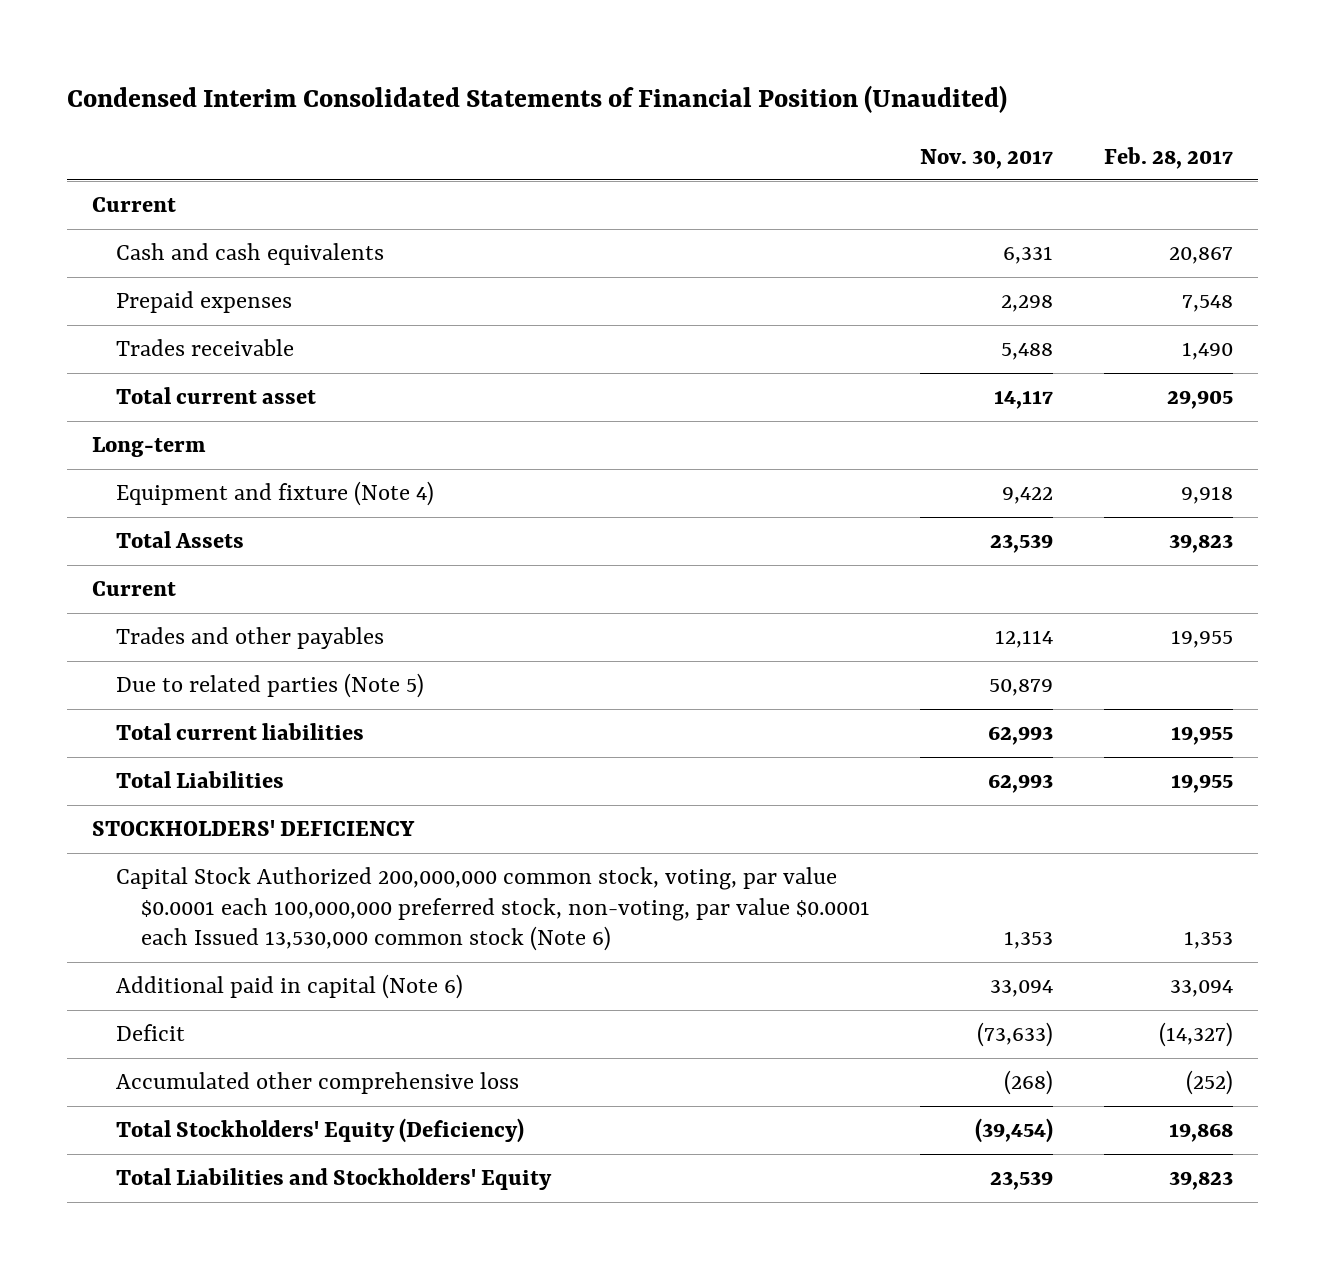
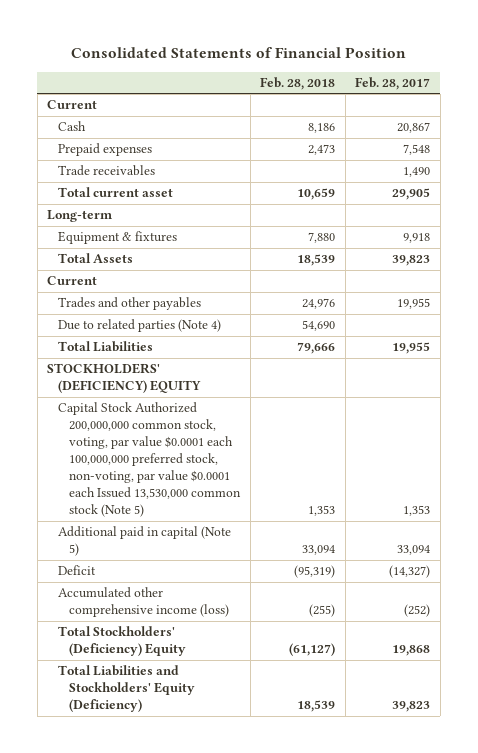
[66,84,1007,113] Condensed Interim Consolidated Statements of Financial Position (Unaudited) -> [70,47,406,59] Consolidated Statements of Financial Position
[920,148,1054,169] Nov. 30, 2017 -> none
none -> [260,76,336,90] Feb. 28, 2018
[116,243,385,266] Cash and cash equivalents -> [58,121,87,132] Cash
[116,339,295,357] Trades receivable -> [58,165,156,177] Trade receivables
[116,481,435,507] Equipment and fixture (Note 4) -> [58,231,178,245] Equipment & fixtures
[116,723,365,741] Total current liabilities -> none
[116,673,425,699] Due to related parties (Note 5) -> [58,319,222,333] Due to related parties (Note 4)
[91,820,415,837] STOCKHOLDERS' DEFICIENCY -> [47,363,202,394] STOCKHOLDERS' (DEFICIENCY) EQUITY
[116,867,871,952] Capital Stock Authorized 200,000,000 common stock, voting, par value $0.0001 each 100,000,000 preferred stock, non-voting, par value $0.0001 each Issued 13,530,000 common stock (Note 6) -> [58,402,242,518] Capital Stock Authorized 200,000,000 common stock, voting, par value $0.0001 each 100,000,000 preferred stock, non-voting, par value $0.0001 each Issued 13,530,000 common stock (Note 5)
[116,974,464,1000] Additional paid in capital (Note 6) -> [58,526,232,557] Additional paid in capital (Note 5)
[116,1072,520,1095] Accumulated other comprehensive loss -> [58,587,230,618] Accumulated other comprehensive income (loss)
[116,1118,525,1144] Total Stockholders' Equity (Deficiency) -> [58,626,187,657] Total Stockholders' (Deficiency) Equity
[116,1168,553,1191] Total Liabilities and Stockholders' Equity -> [58,665,196,713] Total Liabilities and Stockholders' Equity (Deficiency)

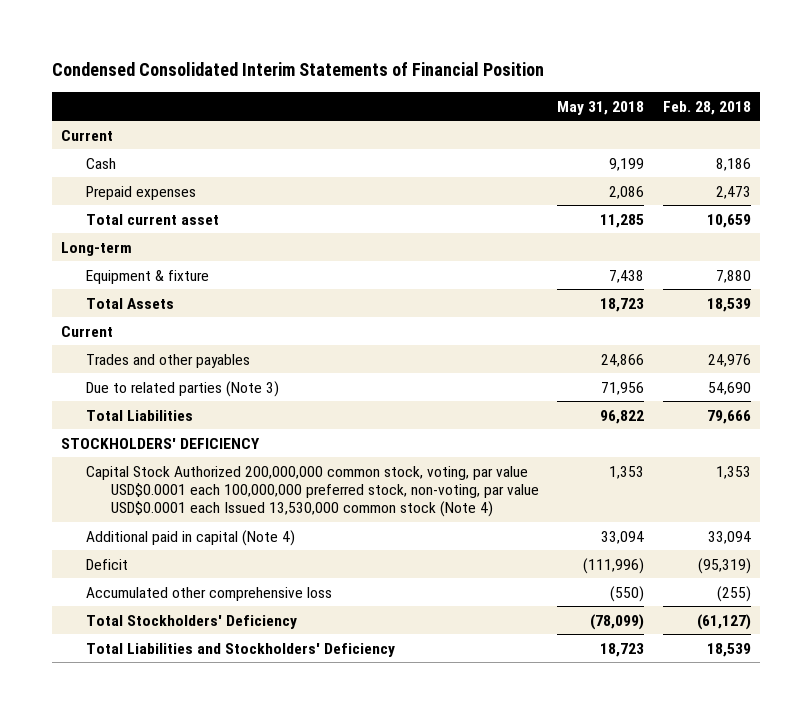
[70,47,406,59] Consolidated Statements of Financial Position -> [51,62,544,77] Condensed Consolidated Interim Statements of Financial Position
[355,76,431,90] Feb. 28, 2017 -> none
none -> [557,100,645,115] May 31, 2018
[58,165,156,177] Trade receivables -> none
[58,231,178,245] Equipment & fixtures -> [86,269,210,284] Equipment & fixture
[58,319,222,333] Due to related parties (Note 4) -> [86,380,280,397] Due to related parties (Note 3)
[47,363,202,394] STOCKHOLDERS' (DEFICIENCY) EQUITY -> [61,437,261,449] STOCKHOLDERS' DEFICIENCY
[58,402,242,518] Capital Stock Authorized 200,000,000 common stock, voting, par value $0.0001 each 100,000,000 preferred stock, non-voting, par value $0.0001 each Issued 13,530,000 common stock (Note 5) -> [86,465,540,518] Capital Stock Authorized 200,000,000 common stock, voting, par value USD$0.0001 each 100,000,000 preferred stock, non-voting, par value USD$0.0001 each Issued 13,530,000 common stock (Note 4)
[58,526,232,557] Additional paid in capital (Note 5) -> [86,529,296,546] Additional paid in capital (Note 4)
[58,587,230,618] Accumulated other comprehensive income (loss) -> [86,586,333,601] Accumulated other comprehensive loss
[58,626,187,657] Total Stockholders' (Deficiency) Equity -> [86,614,298,629] Total Stockholders' Deficiency
[58,665,196,713] Total Liabilities and Stockholders' Equity (Deficiency) -> [86,642,396,657] Total Liabilities and Stockholders' Deficiency

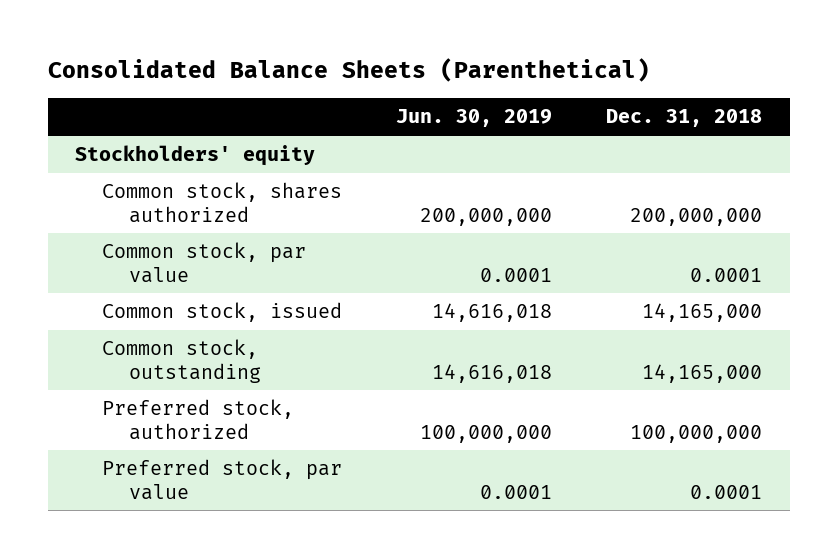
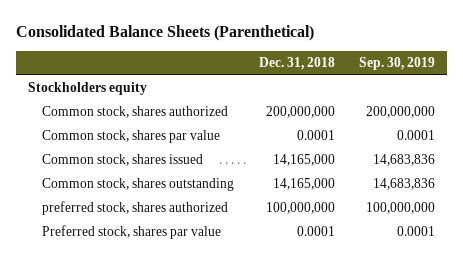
[396,109,553,128] Jun. 30, 2019 -> none
none -> [358,57,435,71] Sep. 30, 2019
[75,145,316,167] Stockholders' equity -> [28,82,148,96] Stockholders equity
[102,242,307,283] Common stock, par value -> [42,130,221,144] Common stock, shares par value
[102,302,343,323] Common stock, issued -> [42,154,204,167] Common stock, shares issued
[102,339,262,383] Common stock, outstanding -> [42,178,235,192] Common stock, shares outstanding
[102,399,295,440] Preferred stock, authorized -> [42,201,229,216] preferred stock, shares authorized
[102,459,343,500] Preferred stock, par value -> [42,225,222,240] Preferred stock, shares par value

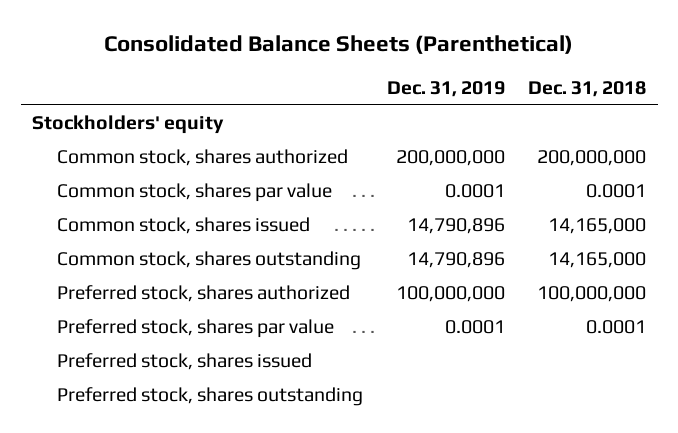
[358,57,435,71] Sep. 30, 2019 -> none
none -> [386,81,505,98] Dec. 31, 2019
[28,82,148,96] Stockholders equity -> [32,115,225,135] Stockholders' equity
[42,201,229,216] preferred stock, shares authorized -> [57,285,351,303] Preferred stock, shares authorized
none -> [57,353,313,371] Preferred stock, shares issued
none -> [57,387,364,407] Preferred stock, shares outstanding

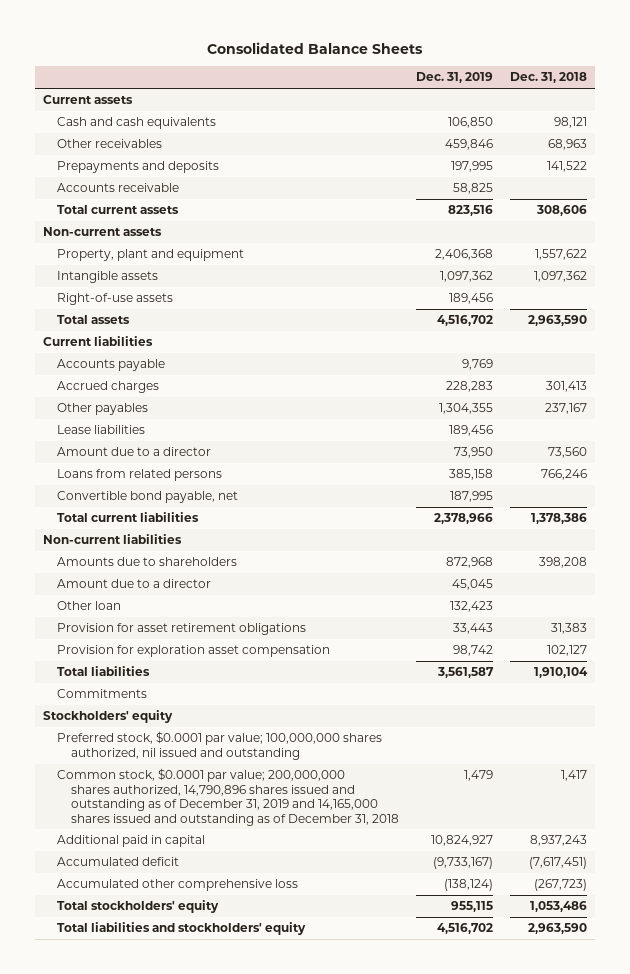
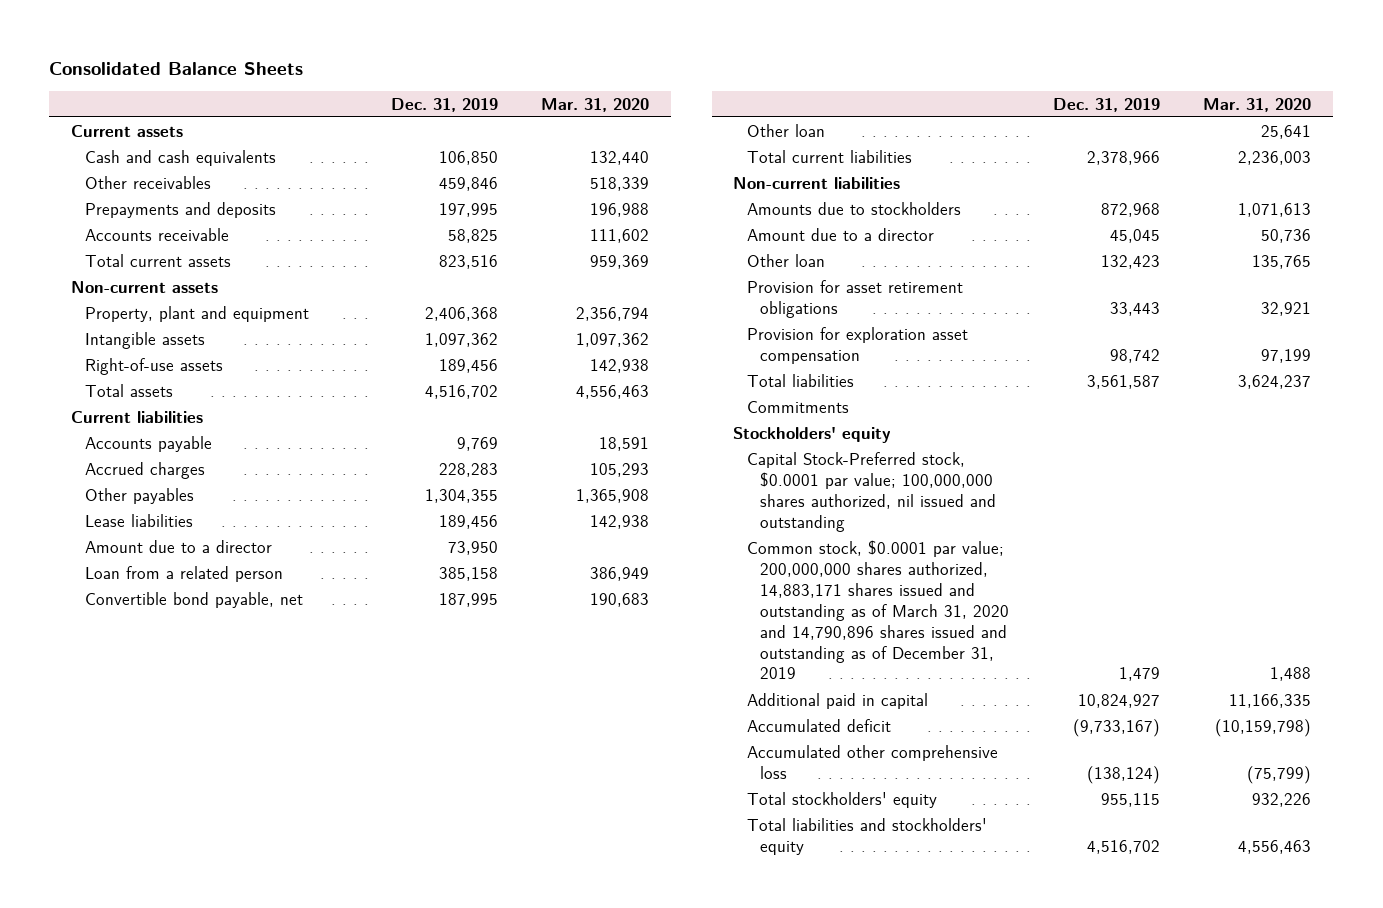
[509,72,587,84] Dec. 31, 2018 -> none
none -> [541,97,650,112] Mar. 31, 2020
[57,469,223,482] Loans from related persons -> [84,565,283,582] Loan from a related person
none -> [746,123,825,137] Other loan
[57,557,238,567] Amounts due to shareholders -> [746,201,961,215] Amounts due to stockholders
[57,731,383,760] Preferred stock, $0.0001 par value; 100,000,000 shares authorized, nil issued and outstanding -> [746,451,997,532] Capital Stock-Preferred stock, $0.0001 par value; 100,000,000 shares authorized, nil issued and outstanding
[57,768,399,826] Common stock, $0.0001 par value; 200,000,000 shares authorized, 14,790,896 shares issued and outstanding as of December 31, 2019 and 14,165,000 shares issued and outstanding as of December 31, 2018 -> [746,539,1010,680] Common stock, $0.0001 par value; 200,000,000 shares authorized, 14,883,171 shares issued and outstanding as of March 31, 2020 and 14,790,896 shares issued and outstanding as of December 31, 2019

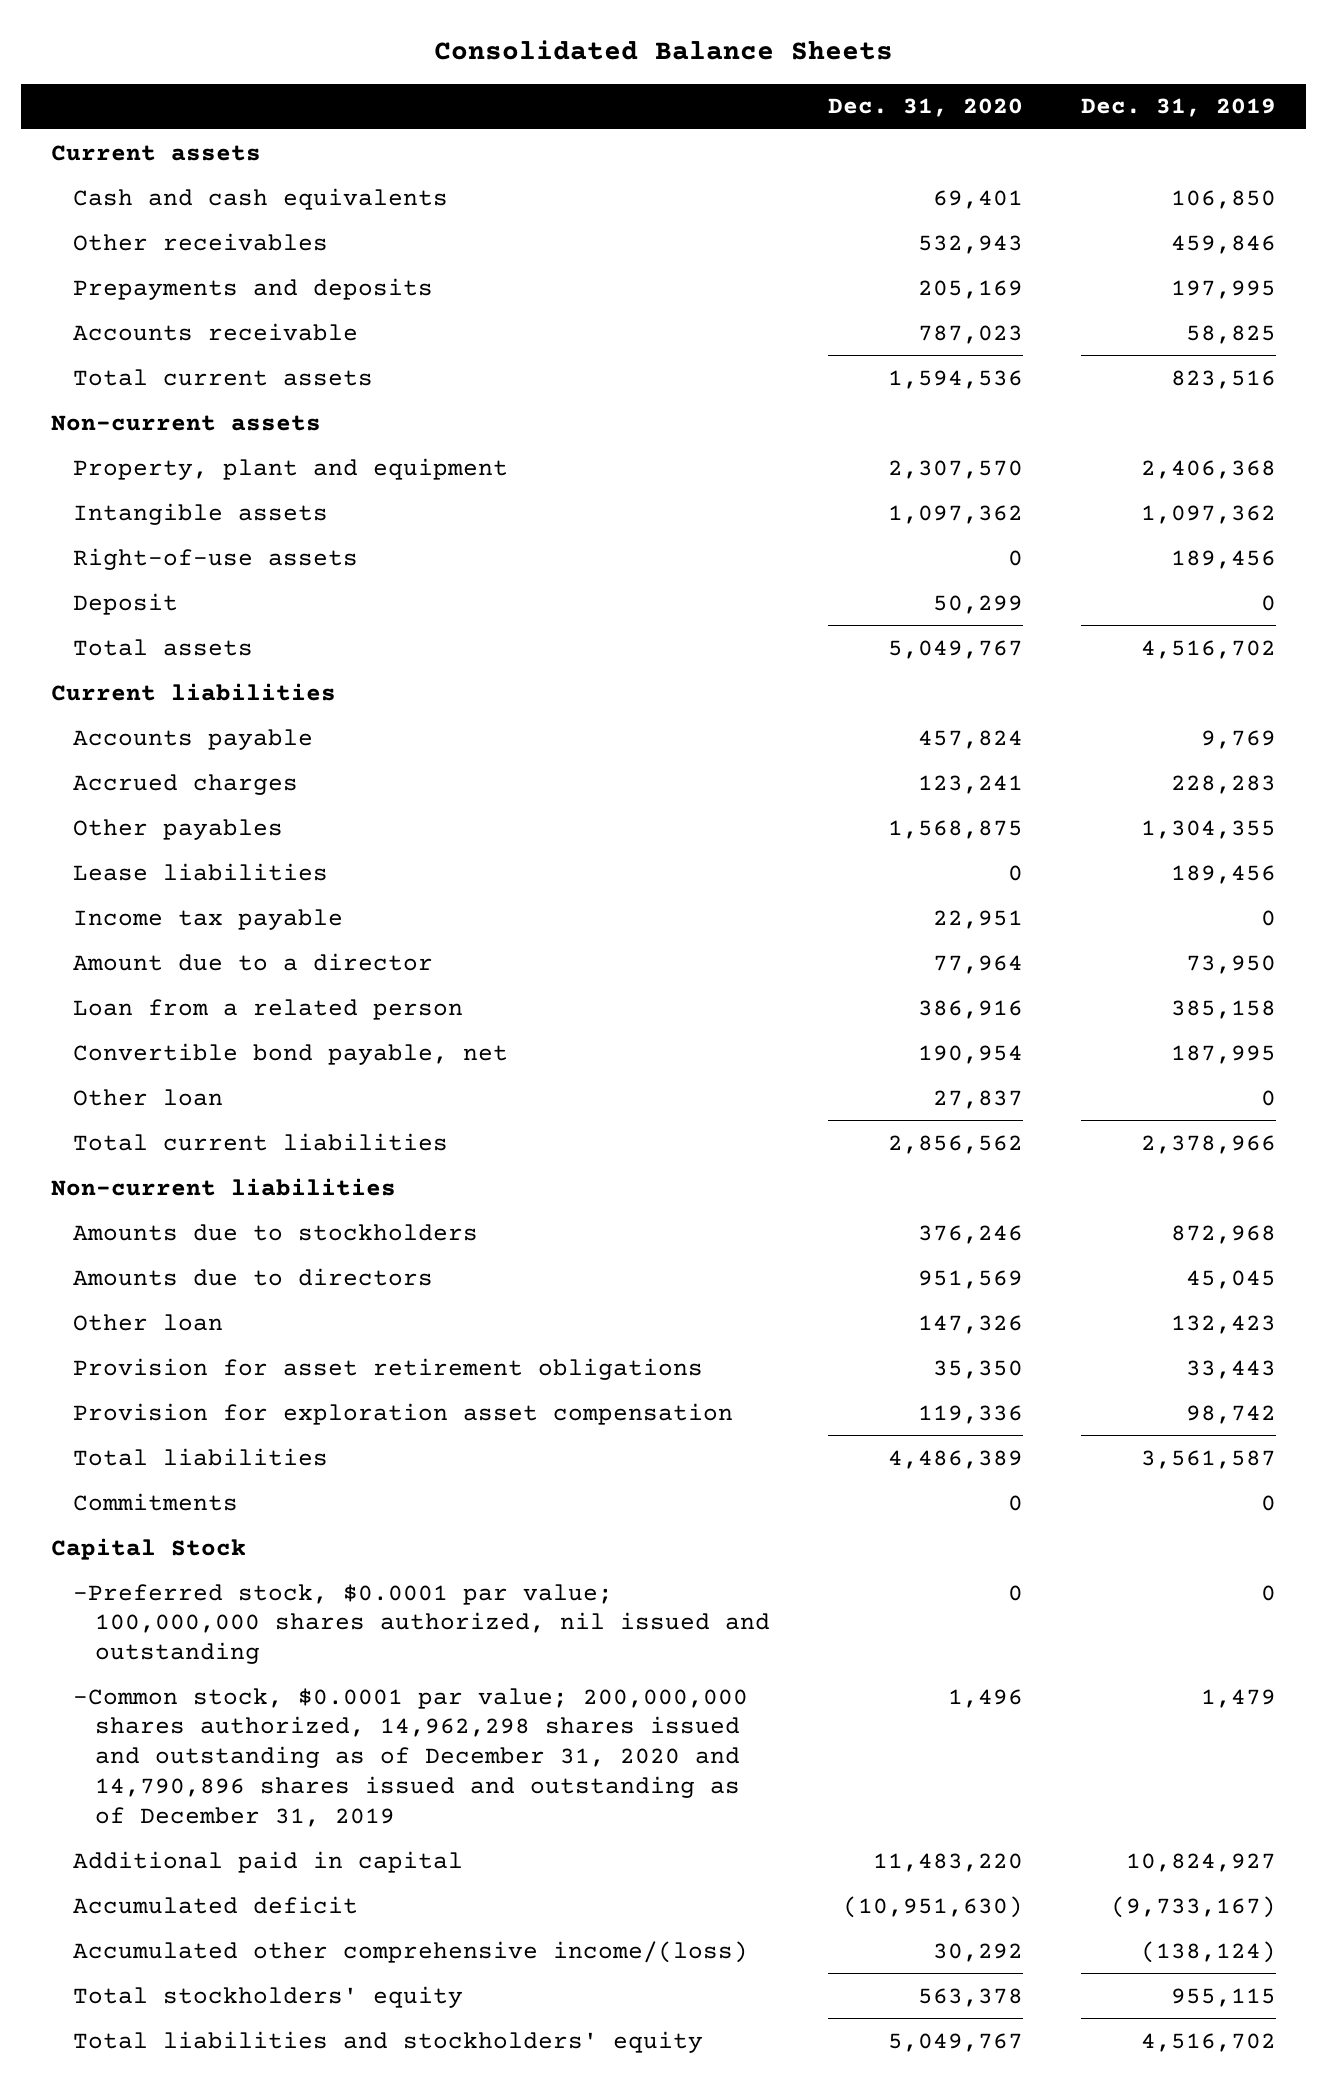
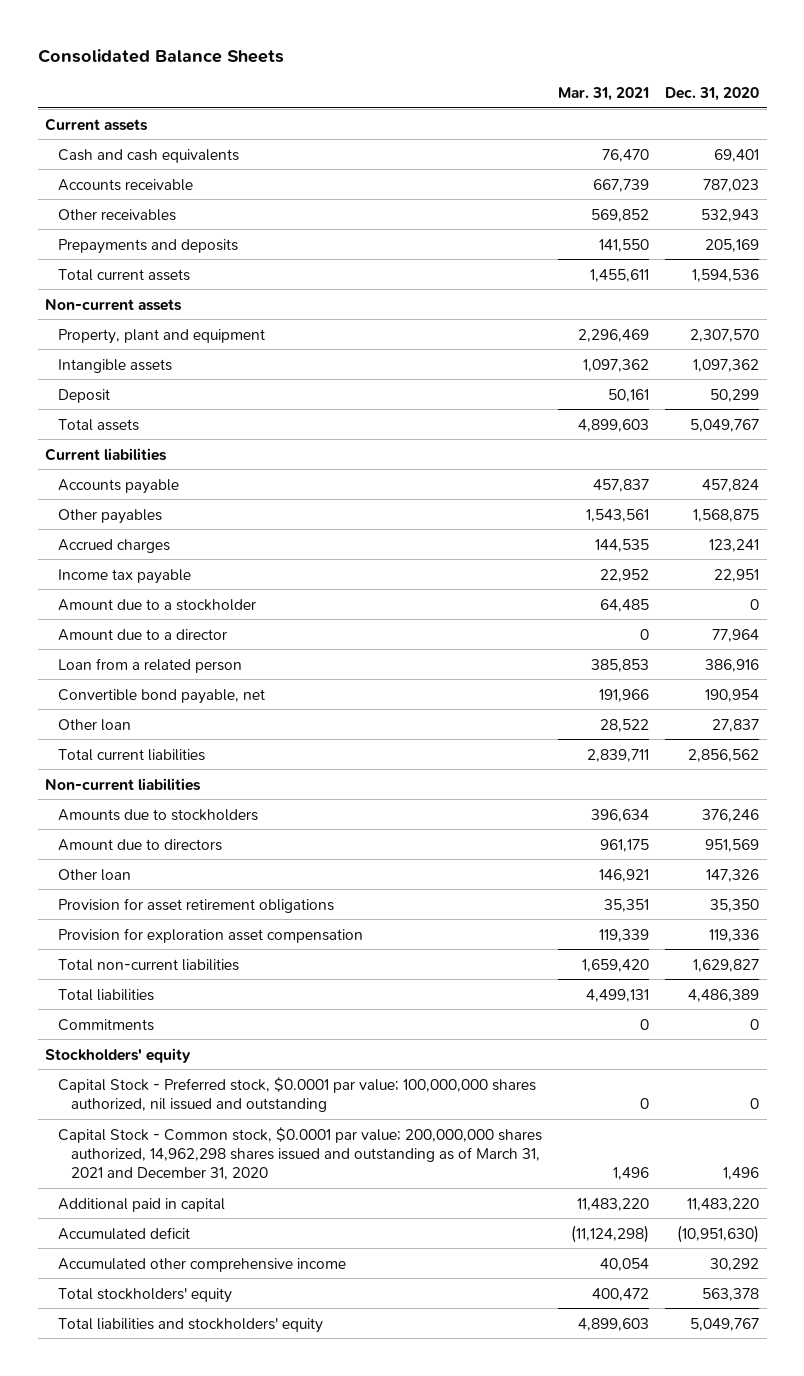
[1081,98,1277,118] Dec. 31, 2019 -> none
none -> [558,86,650,101] Mar. 31, 2021
[72,322,358,341] Accounts receivable -> [58,178,194,191] Accounts receivable
[72,547,358,570] Right-of-use assets -> none
[72,862,328,881] Lease liabilities -> none
[72,773,298,795] Accrued charges -> [58,538,171,553] Accrued charges
none -> [58,598,257,611] Amount due to a stockholder
[72,1267,433,1286] Amounts due to directors -> [58,838,223,851] Amount due to directors
none -> [58,958,240,971] Total non-current liabilities
[50,1537,246,1560] Capital Stock -> none
none -> [45,1047,192,1063] Stockholders' equity
[72,1583,770,1665] -Preferred stock, $0.0001 par value; 100,000,000 shares authorized, nil issued and outstanding -> [58,1076,537,1112] Capital Stock - Preferred stock, $0.0001 par value; 100,000,000 shares authorized, nil issued and outstanding
[72,1687,748,1827] -Common stock, $0.0001 par value; 200,000,000 shares authorized, 14,962,298 shares issued and outstanding as of December 31, 2020 and 14,790,896 shares issued and outstanding as of December 31, 2019 -> [58,1126,543,1180] Capital Stock - Common stock, $0.0001 par value; 200,000,000 shares authorized, 14,962,298 shares issued and outstanding as of March 31, 2021 and December 31, 2020
[72,1940,748,1963] Accumulated other comprehensive income/(loss) -> [58,1257,347,1272] Accumulated other comprehensive income

